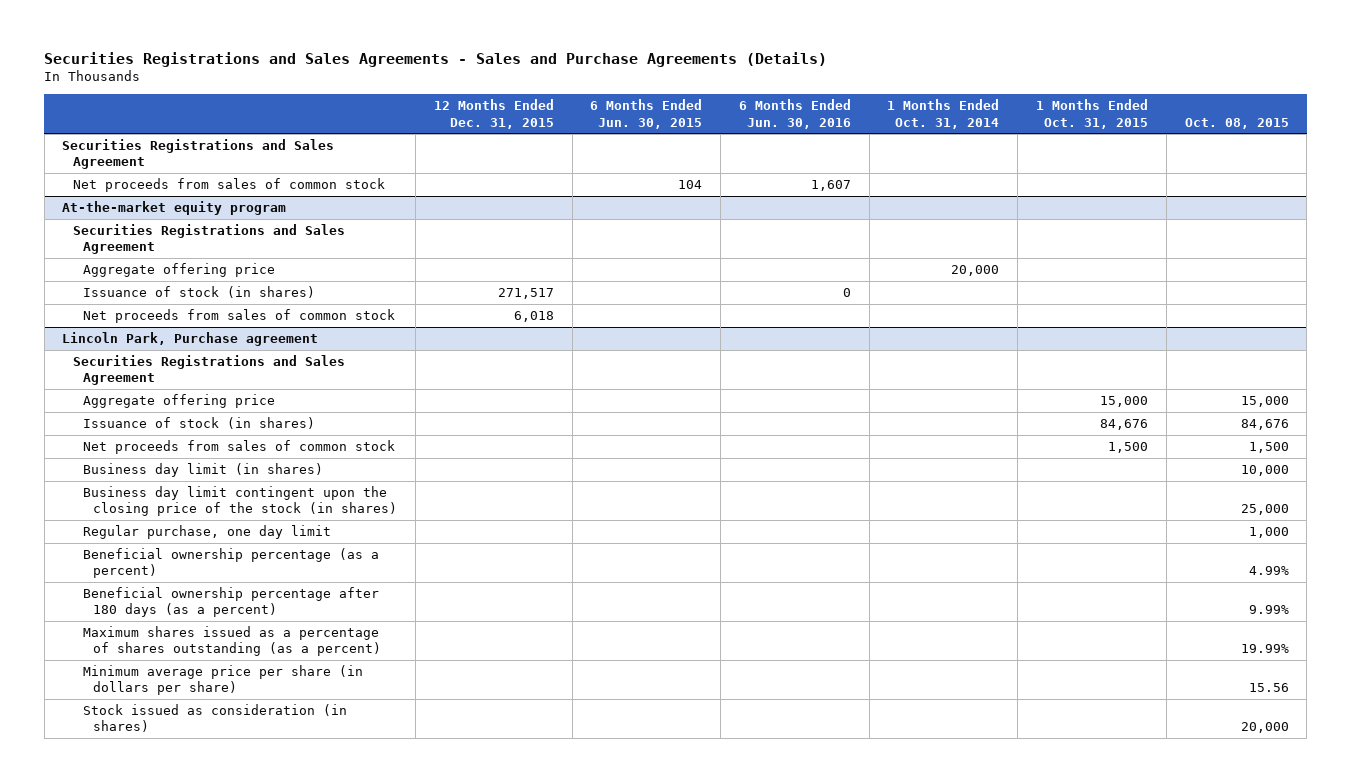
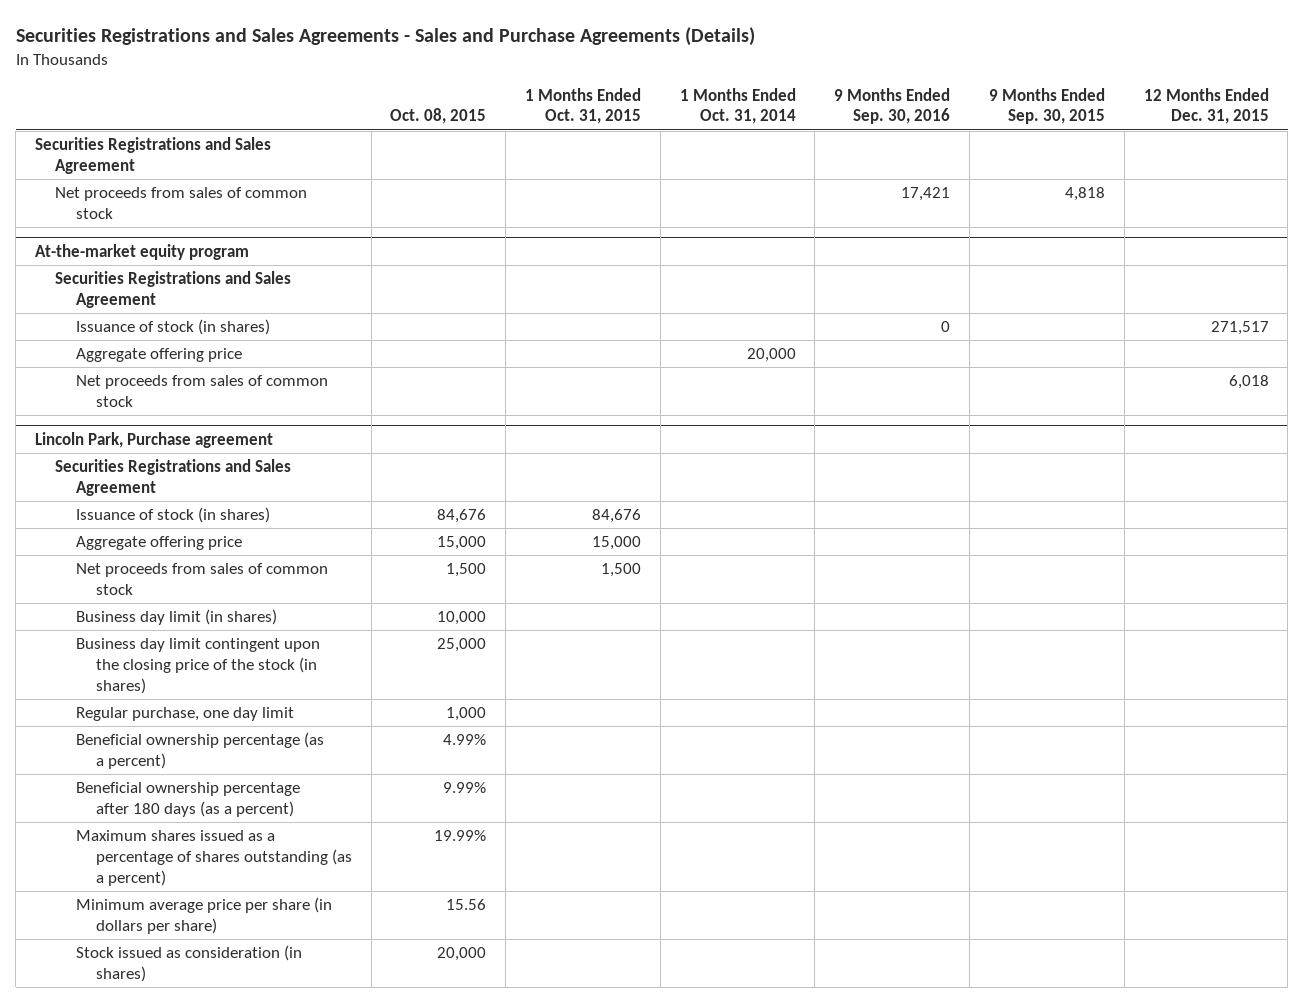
[590,99,703,129] 6 Months Ended Jun. 30, 2015 -> none
[738,99,851,129] 6 Months Ended Jun. 30, 2016 -> none
none -> [834,87,951,125] 9 Months Ended Sep. 30, 2016
none -> [988,87,1105,125] 9 Months Ended Sep. 30, 2015
[82,262,275,277] Aggregate offering price -> [75,348,242,363] Aggregate offering price
[82,393,275,408] Aggregate offering price -> [75,536,242,551] Aggregate offering price

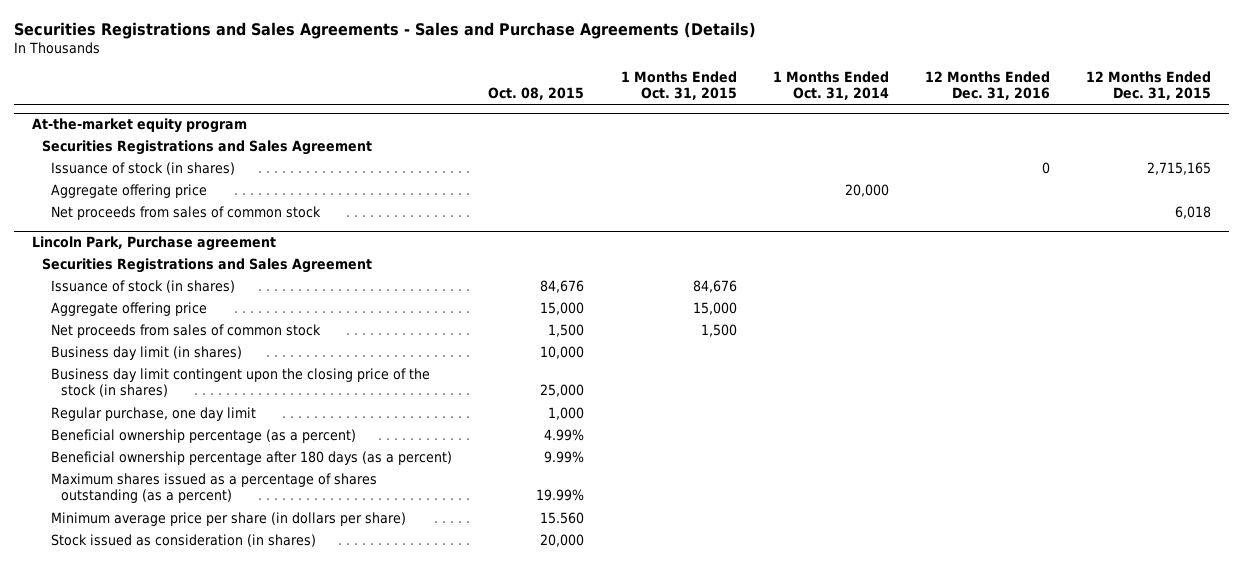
[834,87,951,125] 9 Months Ended Sep. 30, 2016 -> none
[988,87,1105,125] 9 Months Ended Sep. 30, 2015 -> none
none -> [924,70,1050,101] 12 Months Ended Dec. 31, 2016
[35,137,272,174] Securities Registrations and Sales Agreement -> none
[55,187,308,219] Net proceeds from sales of common stock -> none
[1210,321,1269,336] 271,517 -> [1147,162,1212,176] 2,715,165
[446,899,487,911] 15.56 -> [540,512,585,525] 15.560

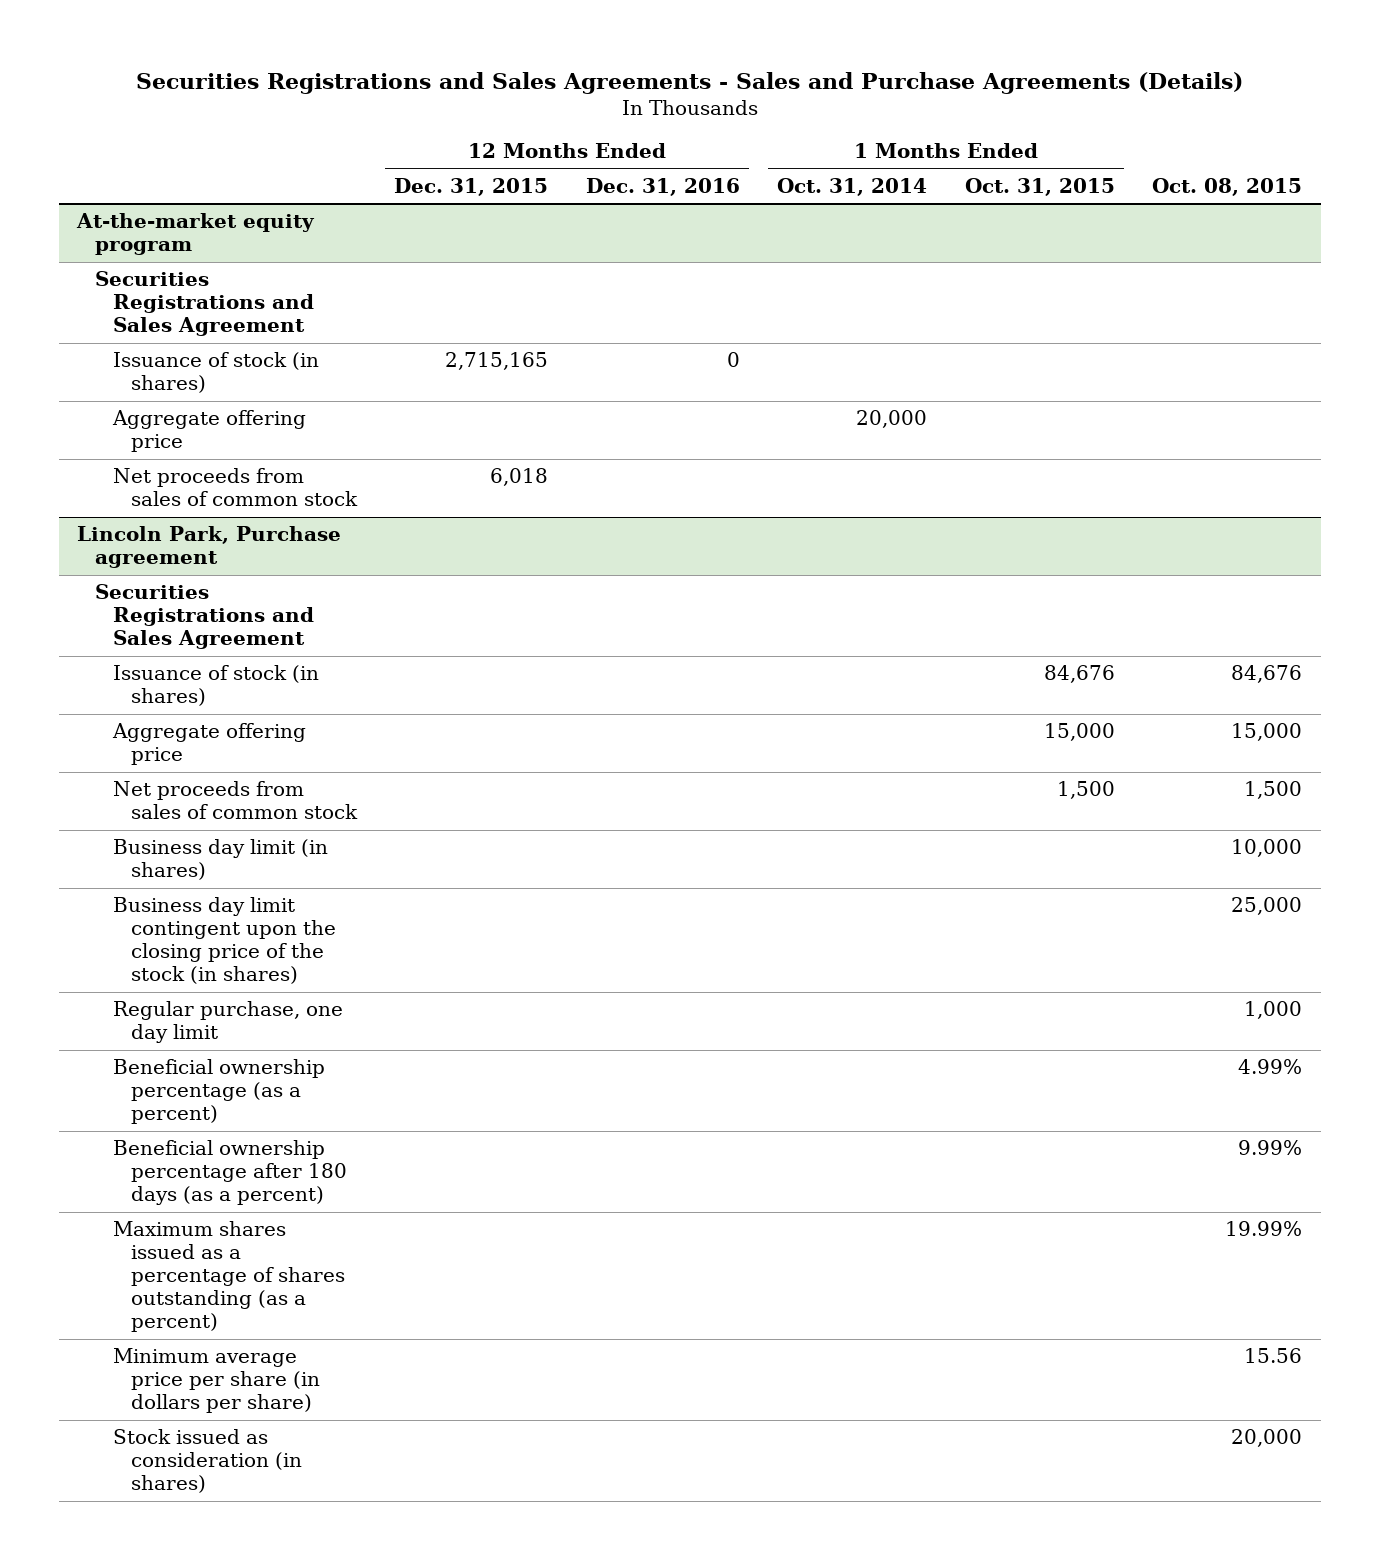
[540,512,585,525] 15.560 -> [1244,1348,1303,1364] 15.56

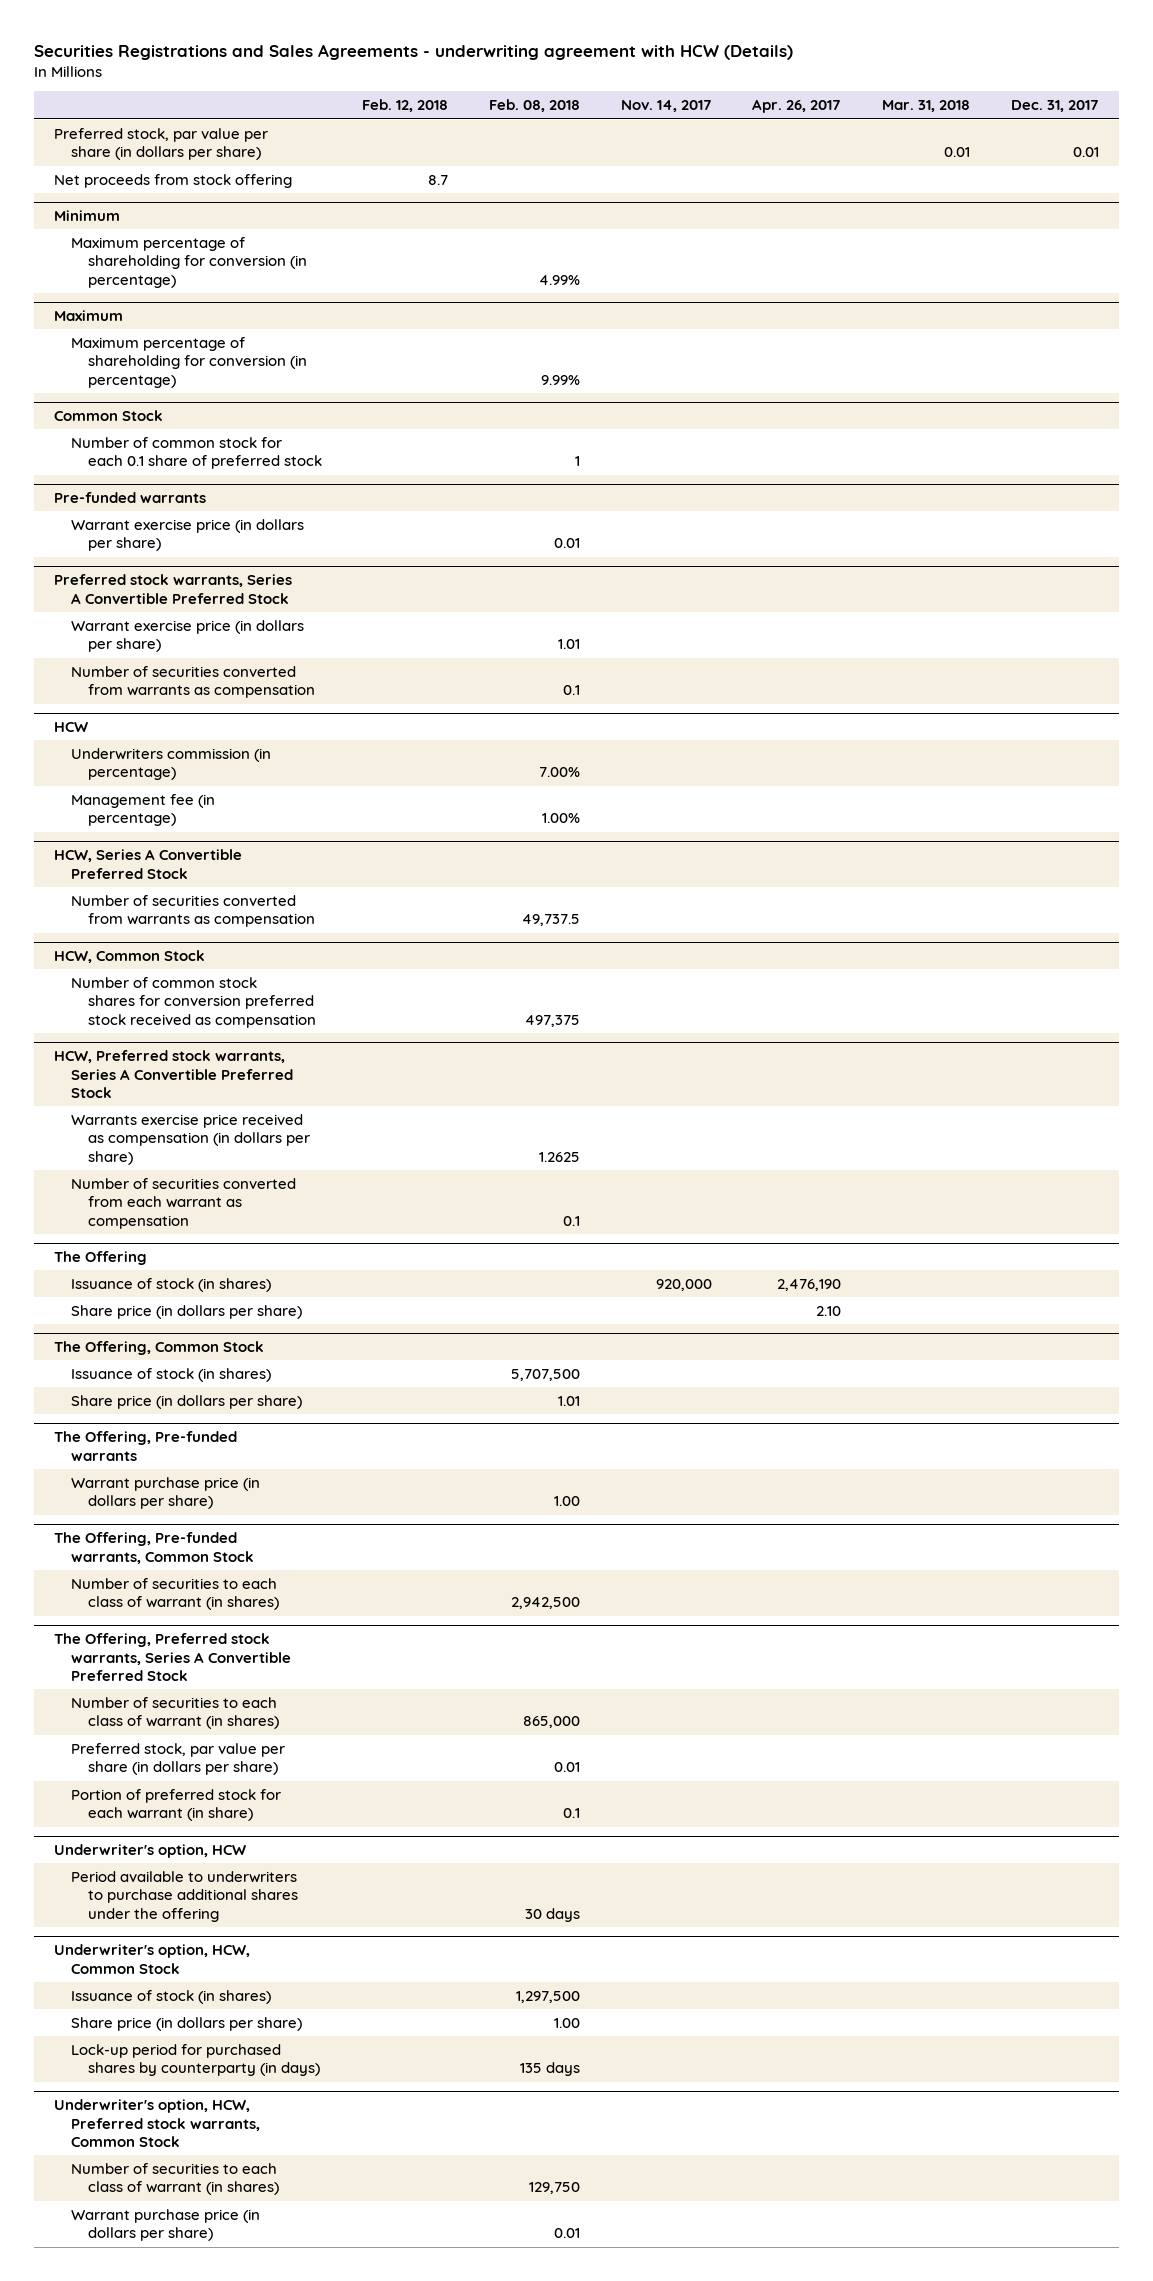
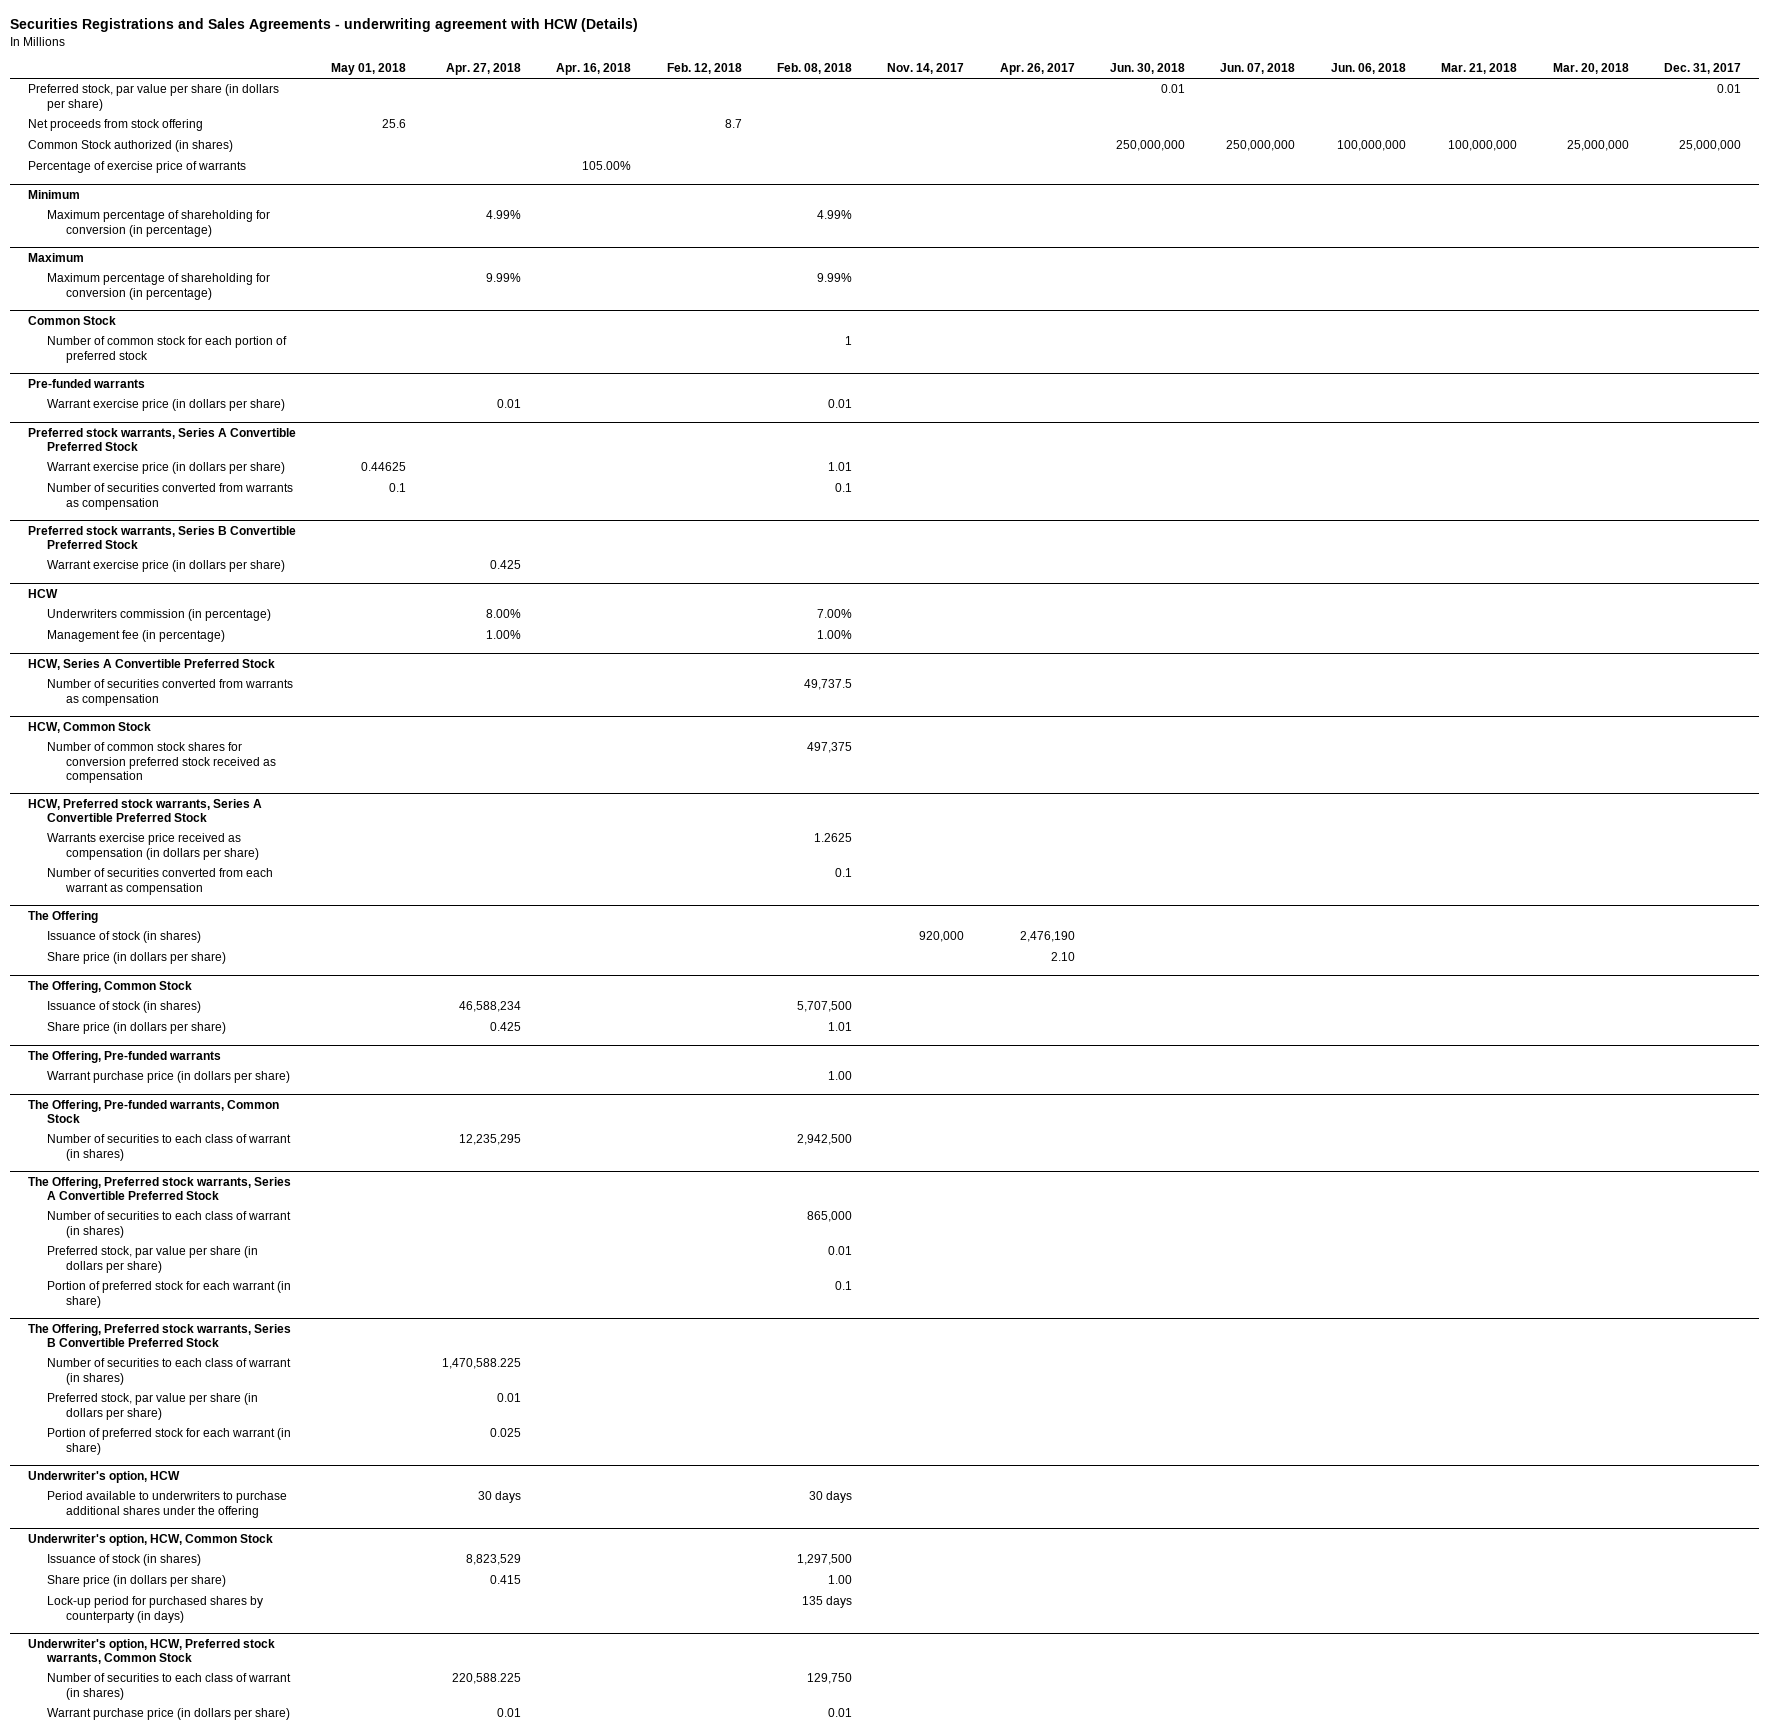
[881,100,970,113] Mar. 31, 2018 -> none
none -> [331,63,407,76] May 01, 2018
none -> [445,63,521,76] Apr. 27, 2018
none -> [556,63,632,76] Apr. 16, 2018
none -> [1110,63,1186,75] Jun. 30, 2018
none -> [1220,63,1296,75] Jun. 07, 2018
none -> [1330,63,1406,75] Jun. 06, 2018
none -> [1441,63,1518,75] Mar. 21, 2018
none -> [1552,63,1629,75] Mar. 20, 2018
none -> [27,140,233,153] Common Stock authorized (in shares)
none -> [27,161,246,174] Percentage of exercise price of warrants
[70,436,322,470] Number of common stock for each 0.1 share of preferred stock -> [47,336,288,363] Number of common stock for each portion of preferred stock
none -> [27,525,296,550] Preferred stock warrants, Series B Convertible Preferred Stock
none -> [47,560,286,573] Warrant exercise price (in dollars per share)
none -> [27,1323,291,1348] The Offering, Preferred stock warrants, Series B Convertible Preferred Stock
none -> [47,1358,292,1385] Number of securities to each class of warrant (in shares)
none -> [47,1393,259,1420] Preferred stock, par value per share (in dollars per share)
none -> [47,1428,292,1455] Portion of preferred stock for each warrant (in share)

